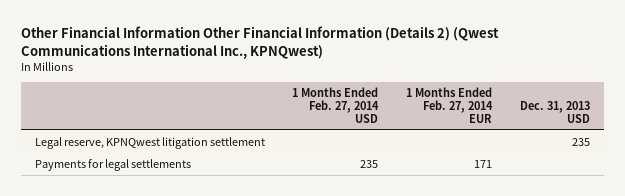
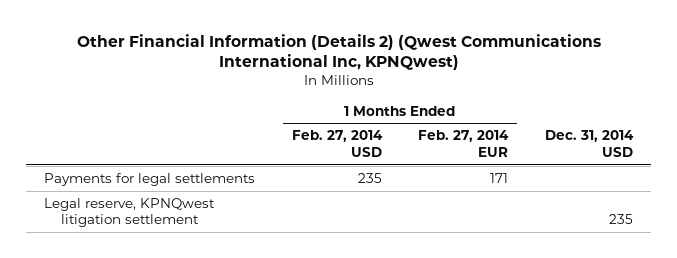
[20,26,499,59] Other Financial Information Other Financial Information (Details 2) (Qwest Communications International Inc., KPNQwest) -> [76,33,601,71] Other Financial Information (Details 2) (Qwest Communications International Inc, KPNQwest)
[519,100,590,123] Dec. 31, 2013 USD -> none
none -> [544,130,634,157] Dec. 31, 2014 USD
[34,136,265,149] Legal reserve, KPNQwest litigation settlement -> [44,198,216,228] Legal reserve, KPNQwest litigation settlement

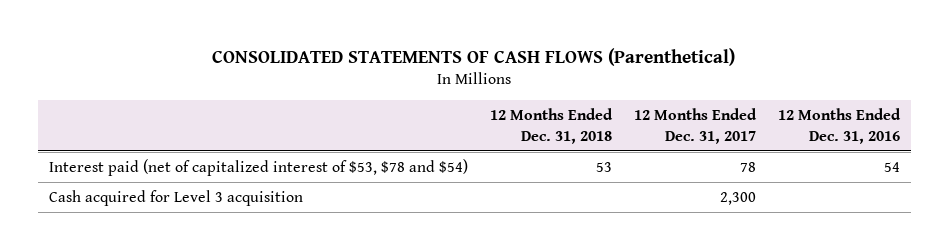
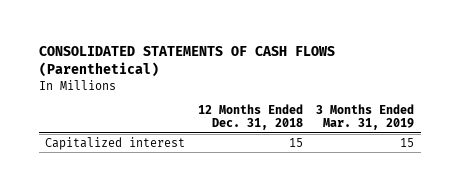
[634,108,758,144] 12 Months Ended Dec. 31, 2017 -> none
[778,108,902,144] 12 Months Ended Dec. 31, 2016 -> none
none -> [316,104,415,131] 3 Months Ended Mar. 31, 2019
[48,189,303,206] Cash acquired for Level 3 acquisition -> none
[48,158,468,176] Interest paid (net of capitalized interest of $53, $78 and $54) -> [45,137,186,151] Capitalized interest
[595,161,612,172] 53 -> [289,138,304,148] 15

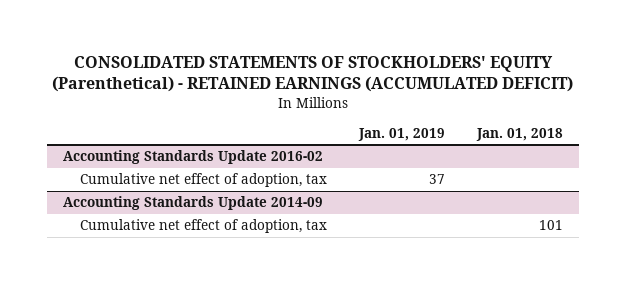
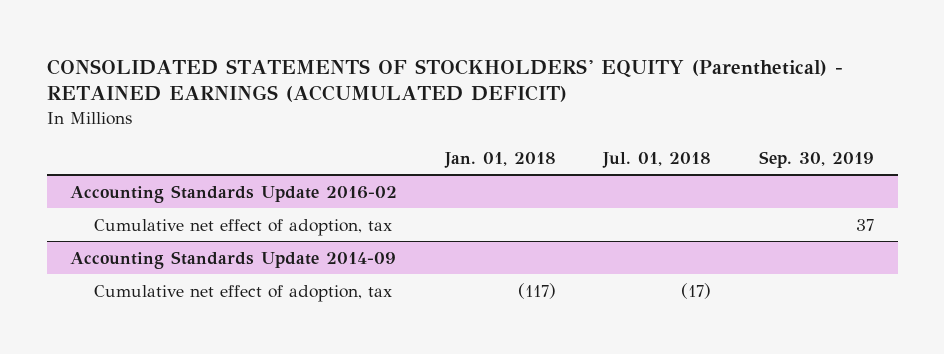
[357,127,445,141] Jan. 01, 2019 -> none
none -> [602,151,712,168] Jul. 01, 2018
none -> [759,150,875,168] Sep. 30, 2019
[538,220,563,231] 101 -> [517,282,556,299] (117)

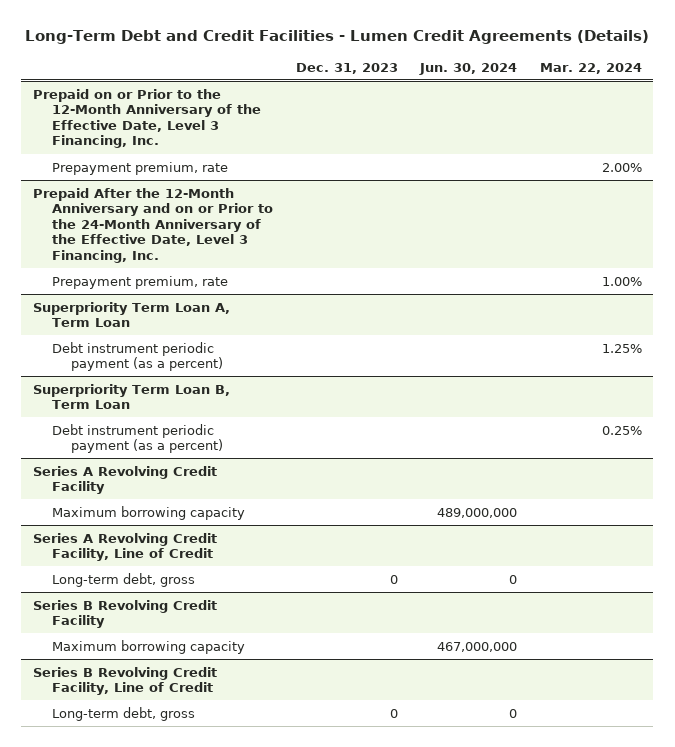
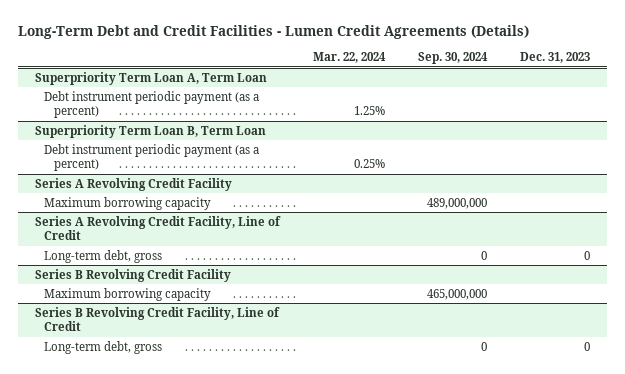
[419,62,518,75] Jun. 30, 2024 -> none
none -> [418,52,489,65] Sep. 30, 2024
[32,88,261,149] Prepaid on or Prior to the 12-Month Anniversary of the Effective Date, Level 3 Financing, Inc. -> none
[51,161,228,175] Prepayment premium, rate -> none
[32,187,273,263] Prepaid After the 12-Month Anniversary and on or Prior to the 24-Month Anniversary of the Effective Date, Level 3 Financing, Inc. -> none
[51,275,228,289] Prepayment premium, rate -> none

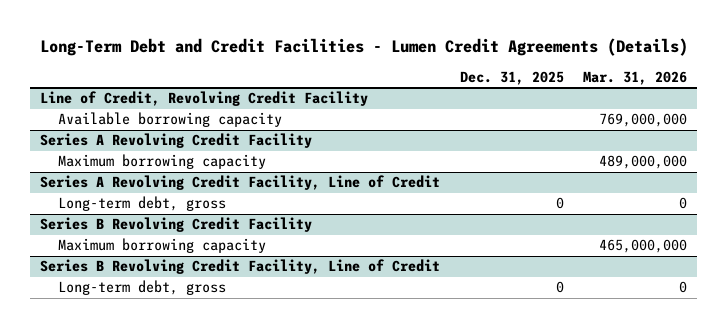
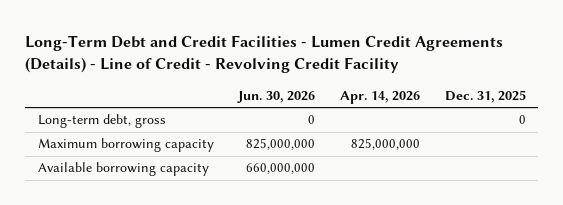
[39,38,688,57] Long-Term Debt and Credit Facilities - Lumen Credit Agreements (Details) -> [25,35,504,74] Long-Term Debt and Credit Facilities - Lumen Credit Agreements (Details) - Line of Credit - Revolving Credit Facility
[583,70,688,85] Mar. 31, 2026 -> none
none -> [237,90,316,103] Jun. 30, 2026
none -> [339,90,420,104] Apr. 14, 2026
[39,91,368,107] Line of Credit, Revolving Credit Facility -> none
[57,112,282,128] Available borrowing capacity -> none
[39,133,312,149] Series A Revolving Credit Facility -> none
[57,154,266,170] Maximum borrowing capacity -> none
[39,175,440,191] Series A Revolving Credit Facility, Line of Credit -> none
[57,196,226,212] Long-term debt, gross -> none
[39,217,312,233] Series B Revolving Credit Facility -> none
[57,238,266,254] Maximum borrowing capacity -> none
[39,259,440,275] Series B Revolving Credit Facility, Line of Credit -> none
[57,280,226,296] Long-term debt, gross -> none
none -> [37,114,166,129] Long-term debt, gross
none -> [37,138,214,153] Maximum borrowing capacity
none -> [37,162,209,177] Available borrowing capacity

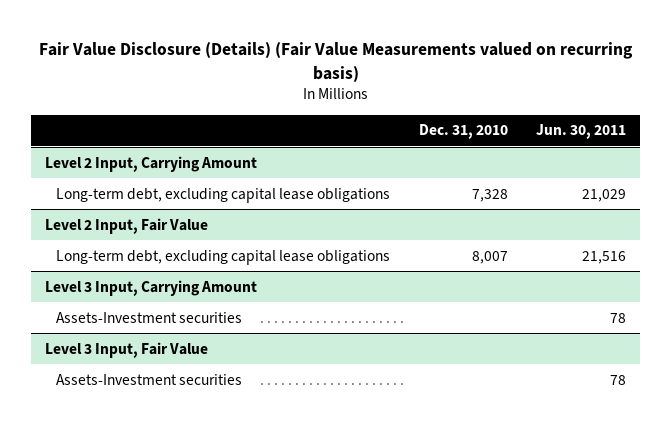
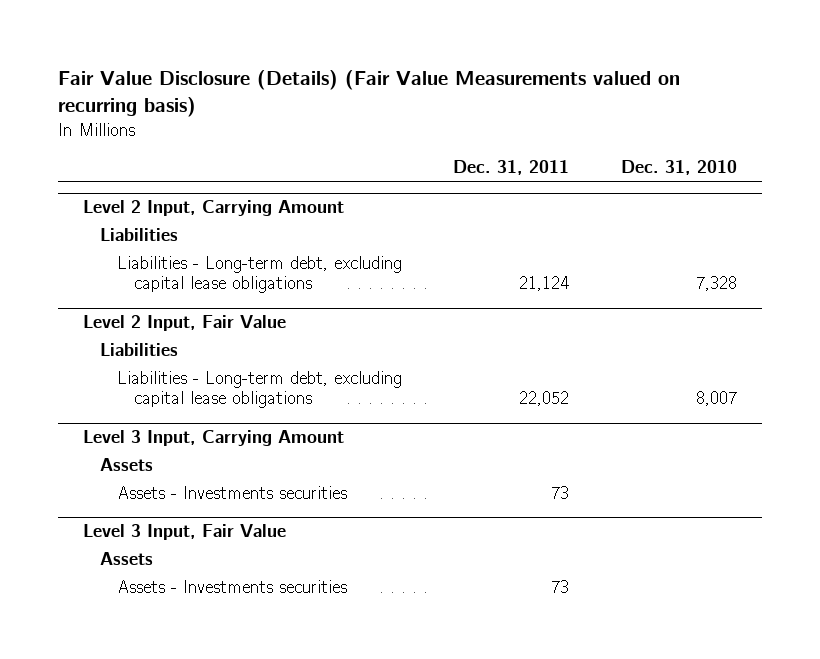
[536,124,627,140] Jun. 30, 2011 -> none
none -> [453,160,570,176] Dec. 31, 2011
none -> [100,228,179,242] Liabilities
[56,187,391,203] Long-term debt, excluding capital lease obligations -> [117,256,403,294] Liabilities - Long-term debt, excluding capital lease obligations
none -> [100,343,179,357] Liabilities
[56,249,391,265] Long-term debt, excluding capital lease obligations -> [117,371,403,409] Liabilities - Long-term debt, excluding capital lease obligations
none -> [100,458,154,472] Assets
[56,311,243,323] Assets-Investment securities -> [117,486,348,500] Assets - Investments securities
none -> [100,552,154,566] Assets
[56,373,243,385] Assets-Investment securities -> [117,580,348,594] Assets - Investments securities

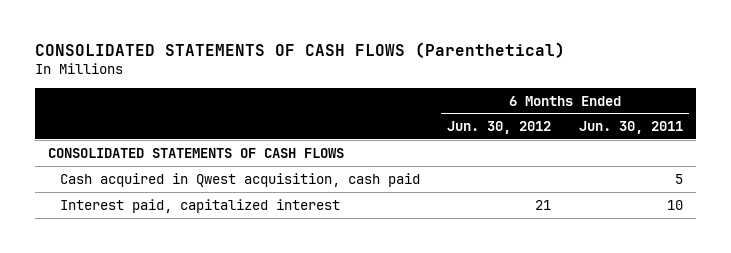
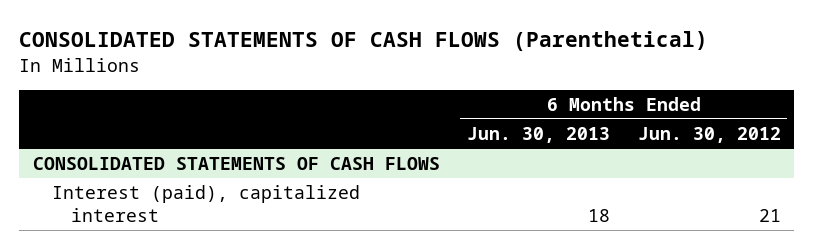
[578,121,683,135] Jun. 30, 2011 -> none
none -> [467,127,611,144] Jun. 30, 2013
[60,172,421,187] Cash acquired in Qwest acquisition, cash paid -> none
[60,198,341,213] Interest paid, capitalized interest -> [51,185,360,223] Interest (paid), capitalized interest

